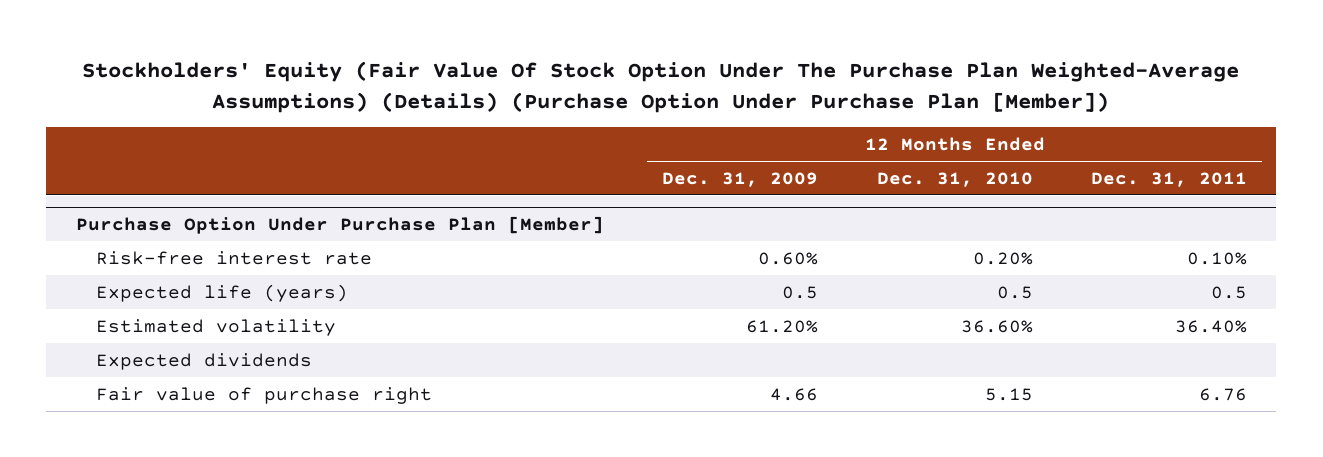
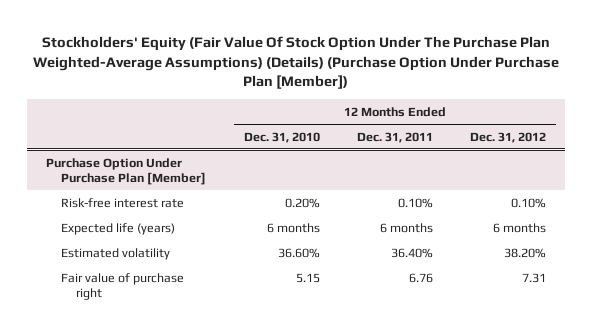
[662,171,819,187] Dec. 31, 2009 -> none
none -> [470,131,547,143] Dec. 31, 2012
[996,285,1033,299] 0.5 -> [266,222,320,233] 6 months
[1211,285,1248,299] 0.5 -> [379,222,433,233] 6 months
[95,352,312,370] Expected dividends -> none

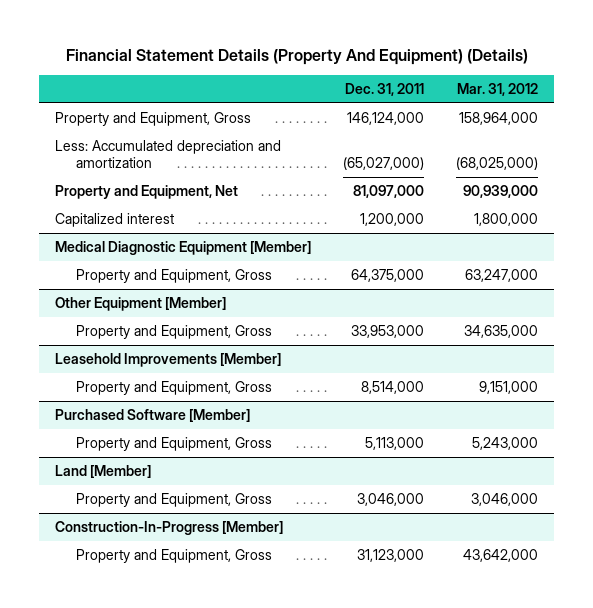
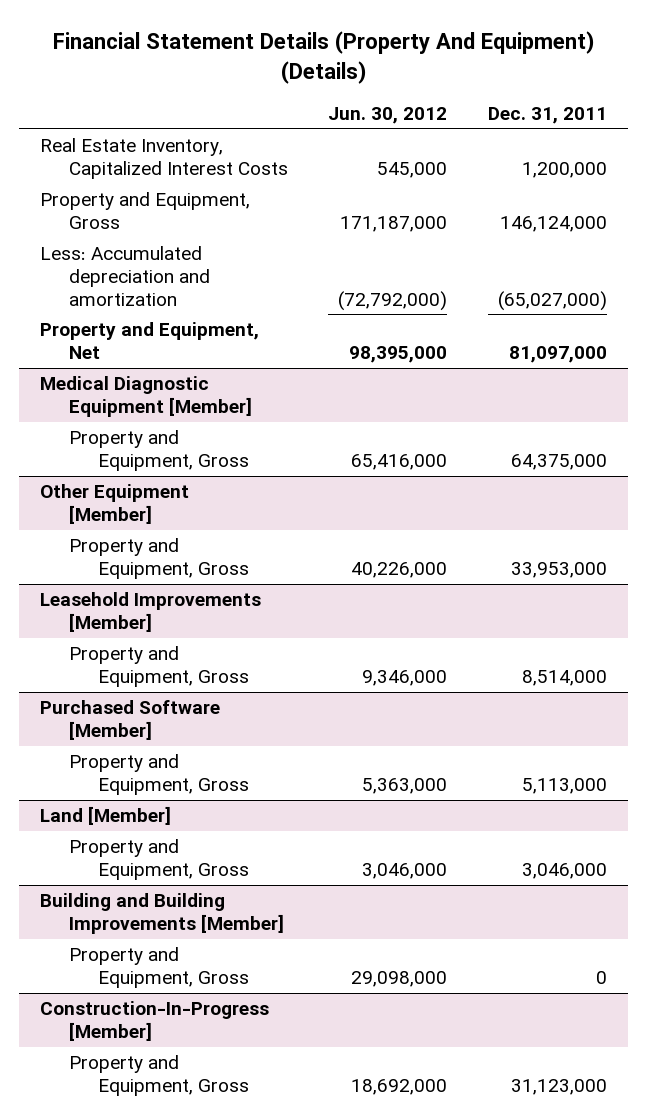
[457,83,539,97] Mar. 31, 2012 -> none
none -> [328,106,448,124] Jun. 30, 2012
none -> [39,138,288,179] Real Estate Inventory, Capitalized Interest Costs
[55,212,175,227] Capitalized interest -> none
none -> [39,893,284,934] Building and Building Improvements [Member]
none -> [68,947,249,988] Property and Equipment, Gross

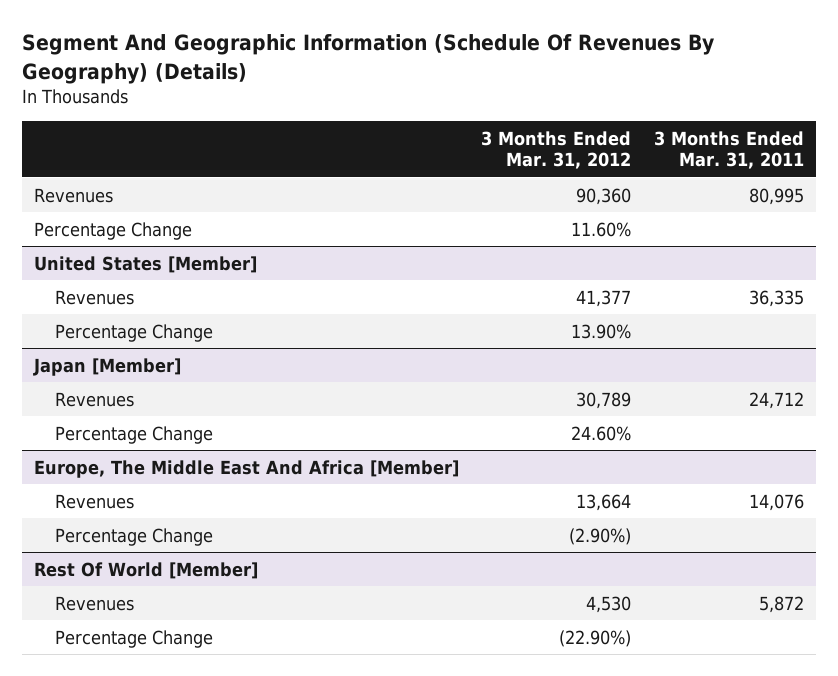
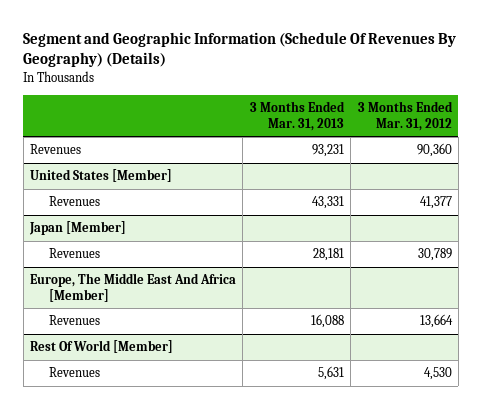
[22,34,715,84] Segment And Geographic Information (Schedule Of Revenues By Geography) (Details) -> [23,31,457,68] Segment and Geographic Information (Schedule Of Revenues By Geography) (Details)
[654,130,805,170] 3 Months Ended Mar. 31, 2011 -> none
none -> [249,101,345,131] 3 Months Ended Mar. 31, 2013
[33,221,192,240] Percentage Change -> none
[55,323,214,342] Percentage Change -> none
[55,425,214,444] Percentage Change -> none
[55,527,214,546] Percentage Change -> none
[55,629,214,648] Percentage Change -> none

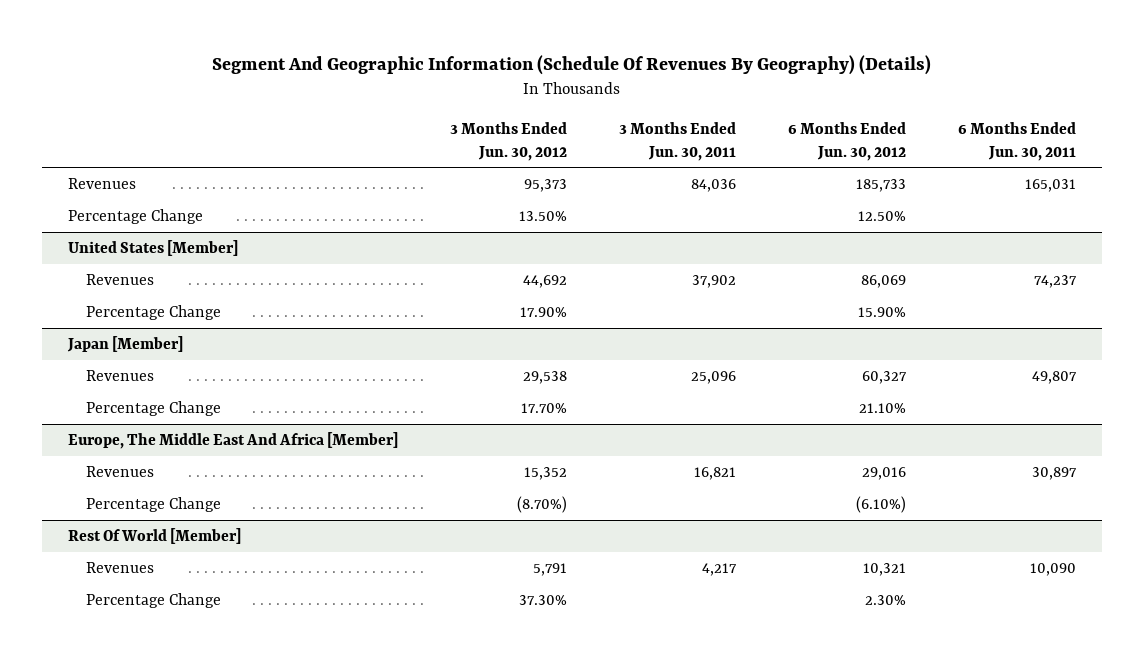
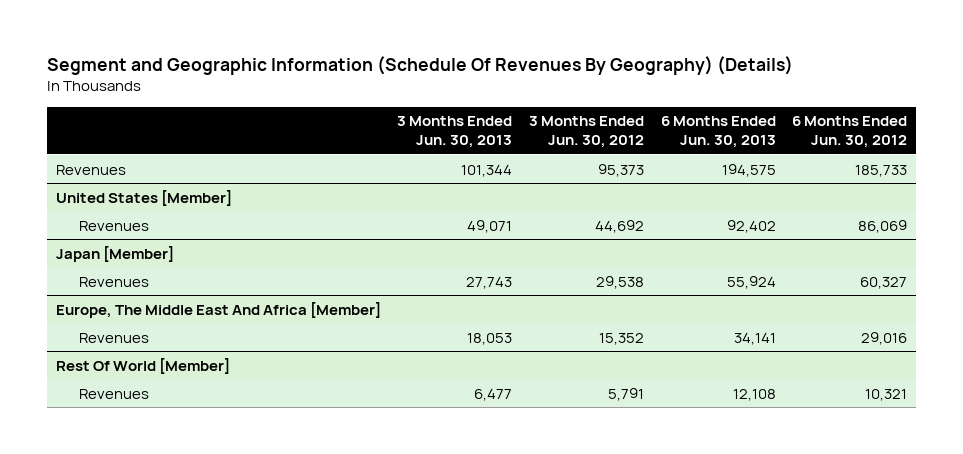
[211,55,931,76] Segment And Geographic Information (Schedule Of Revenues By Geography) (Details) -> [47,55,794,75] Segment and Geographic Information (Schedule Of Revenues By Geography) (Details)
[618,121,736,161] 3 Months Ended Jun. 30, 2011 -> none
[958,121,1077,161] 6 Months Ended Jun. 30, 2011 -> none
none -> [397,116,513,149] 3 Months Ended Jun. 30, 2013
none -> [660,116,776,149] 6 Months Ended Jun. 30, 2013
[67,209,203,225] Percentage Change -> none
[85,305,221,321] Percentage Change -> none
[85,401,221,417] Percentage Change -> none
[85,497,221,513] Percentage Change -> none
[85,593,221,609] Percentage Change -> none

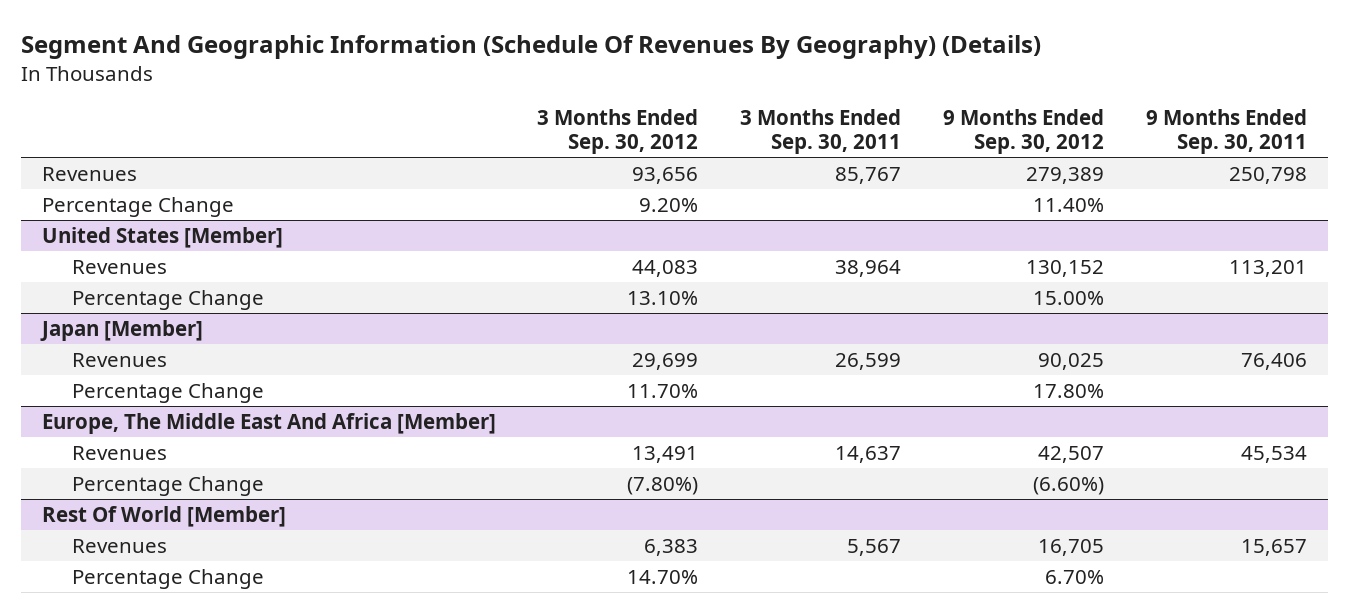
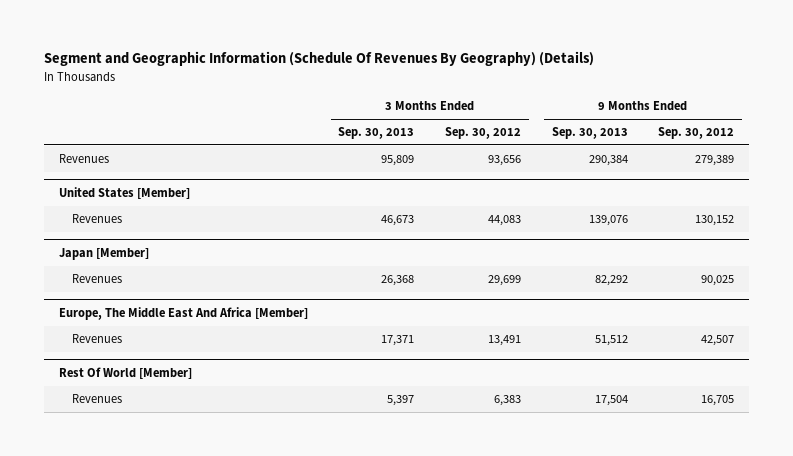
[20,34,1041,59] Segment And Geographic Information (Schedule Of Revenues By Geography) (Details) -> [43,51,594,67] Segment and Geographic Information (Schedule Of Revenues By Geography) (Details)
[740,108,902,155] 3 Months Ended Sep. 30, 2011 -> none
[1146,108,1308,155] 9 Months Ended Sep. 30, 2011 -> none
none -> [338,127,415,140] Sep. 30, 2013
none -> [551,127,628,140] Sep. 30, 2013
[41,197,234,218] Percentage Change -> none
[71,290,264,311] Percentage Change -> none
[71,383,264,404] Percentage Change -> none
[71,476,264,497] Percentage Change -> none
[71,569,264,590] Percentage Change -> none

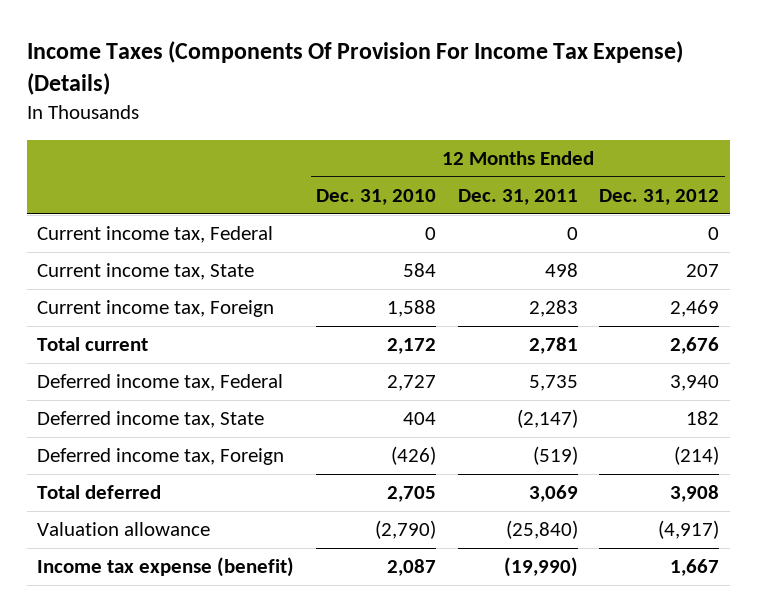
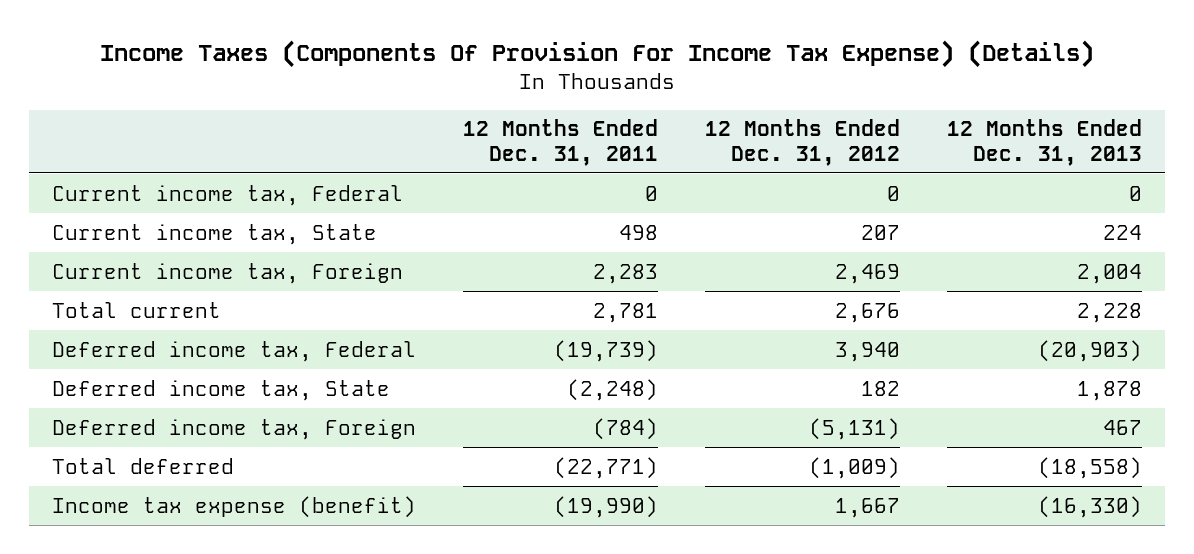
[315,188,436,205] Dec. 31, 2010 -> none
none -> [946,119,1142,166] 12 Months Ended Dec. 31, 2013
[37,522,211,537] Valuation allowance -> none
[528,375,578,392] 5,735 -> [553,339,658,362] (19,739)
[516,409,578,429] (2,147) -> [566,378,658,401] (2,248)
[532,446,578,466] (519) -> [592,417,658,440] (784)
[674,446,720,466] (214) -> [808,417,900,440] (5,131)
[528,485,578,503] 3,069 -> [553,456,658,479] (22,771)
[670,485,720,503] 3,908 -> [808,456,900,479] (1,009)

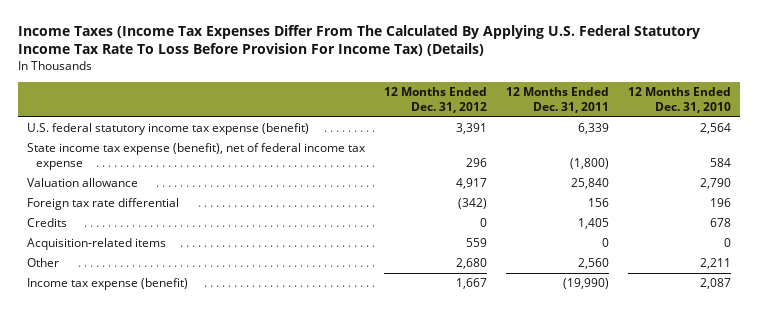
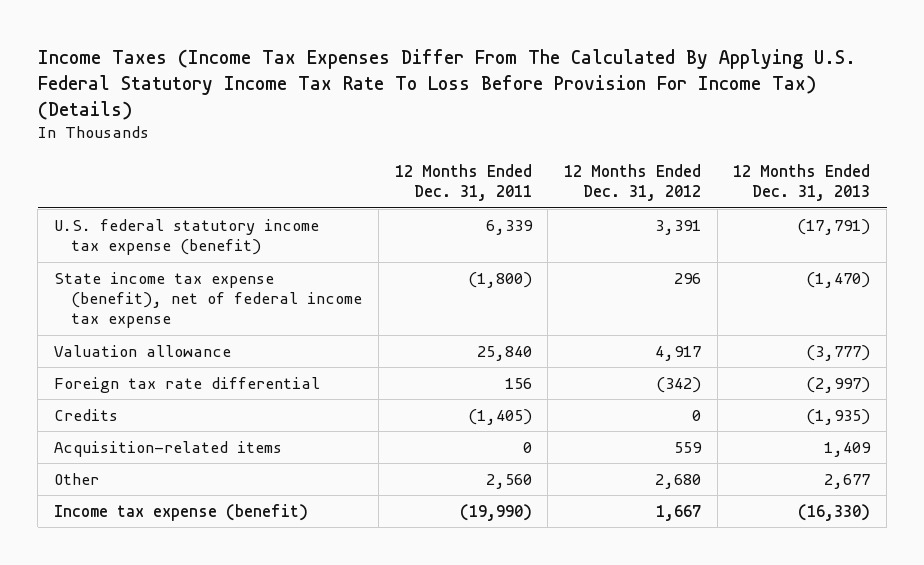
[627,86,731,113] 12 Months Ended Dec. 31, 2010 -> none
none -> [733,163,871,202] 12 Months Ended Dec. 31, 2013
[577,218,609,230] 1,405 -> [467,408,532,425] (1,405)

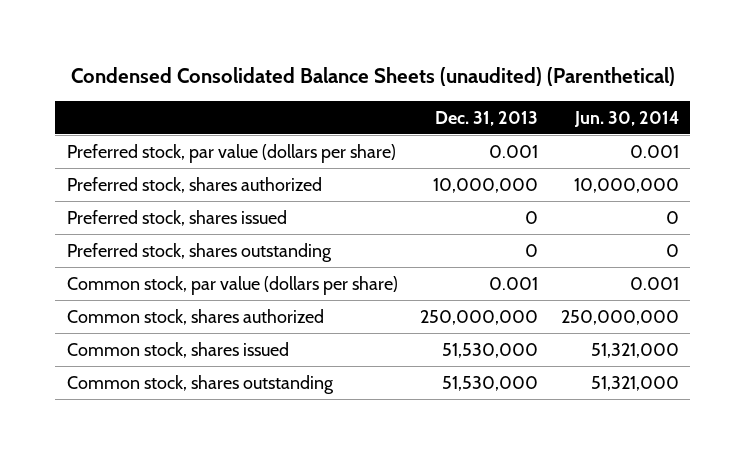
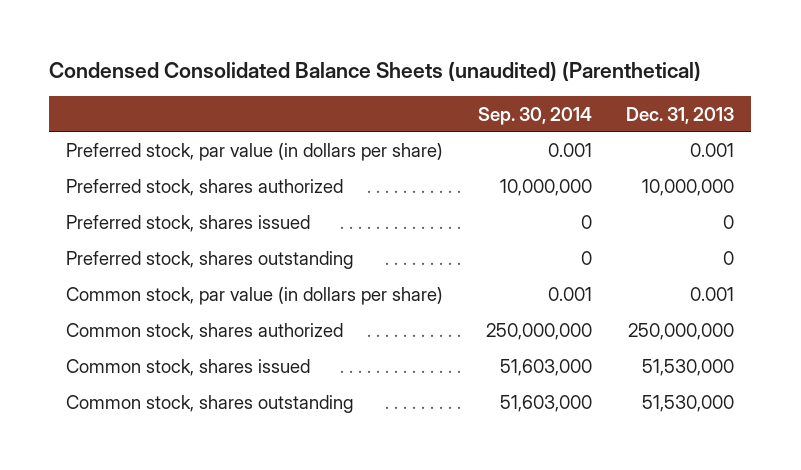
[574,110,680,127] Jun. 30, 2014 -> none
none -> [477,106,592,125] Sep. 30, 2014
[66,143,396,163] Preferred stock, par value (dollars per share) -> [66,143,444,162] Preferred stock, par value (in dollars per share)
[66,275,398,295] Common stock, par value (dollars per share) -> [66,287,444,306] Common stock, par value (in dollars per share)

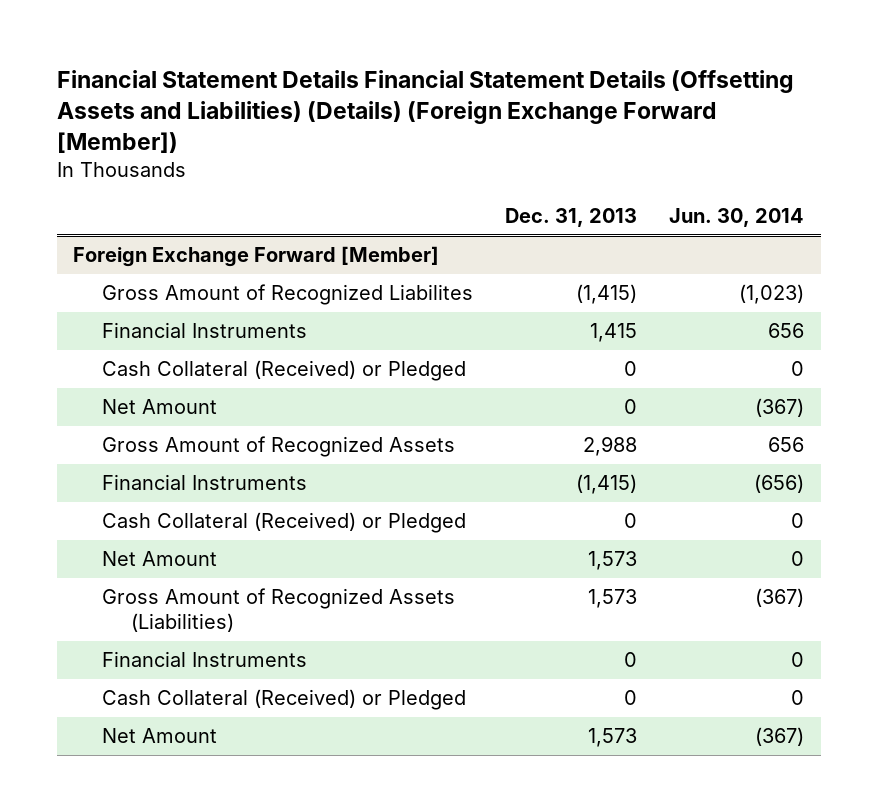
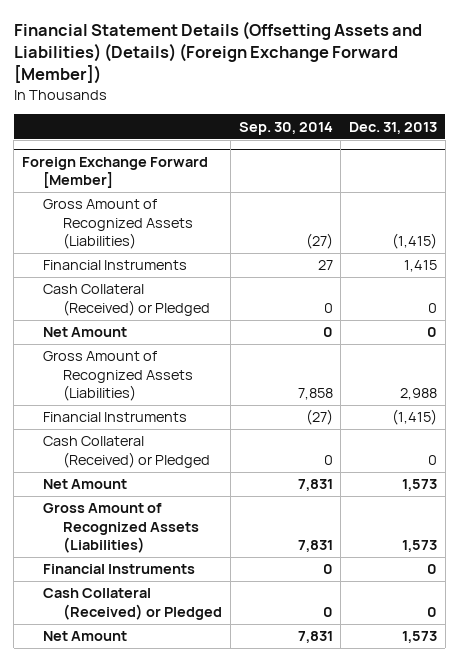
[57,70,795,154] Financial Statement Details Financial Statement Details (Offsetting Assets and Liabilities) (Details) (Foreign Exchange Forward [Member]) -> [13,20,422,85] Financial Statement Details (Offsetting Assets and Liabilities) (Details) (Foreign Exchange Forward [Member])
[669,208,805,228] Jun. 30, 2014 -> none
none -> [238,121,333,135] Sep. 30, 2014
[101,284,473,306] Gross Amount of Recognized Liabilites -> [42,199,194,249] Gross Amount of Recognized Assets (Liabilities)
[101,436,455,458] Gross Amount of Recognized Assets -> [42,351,194,401] Gross Amount of Recognized Assets (Liabilities)

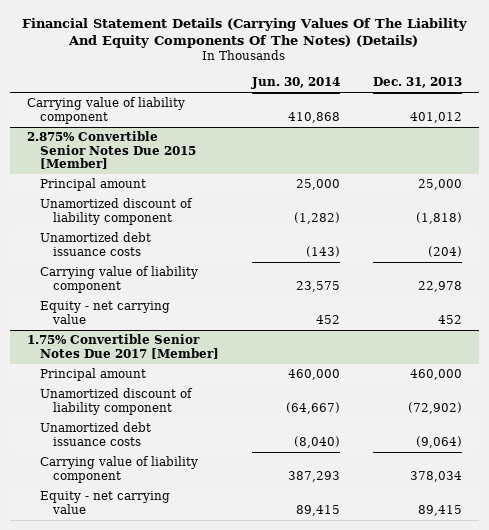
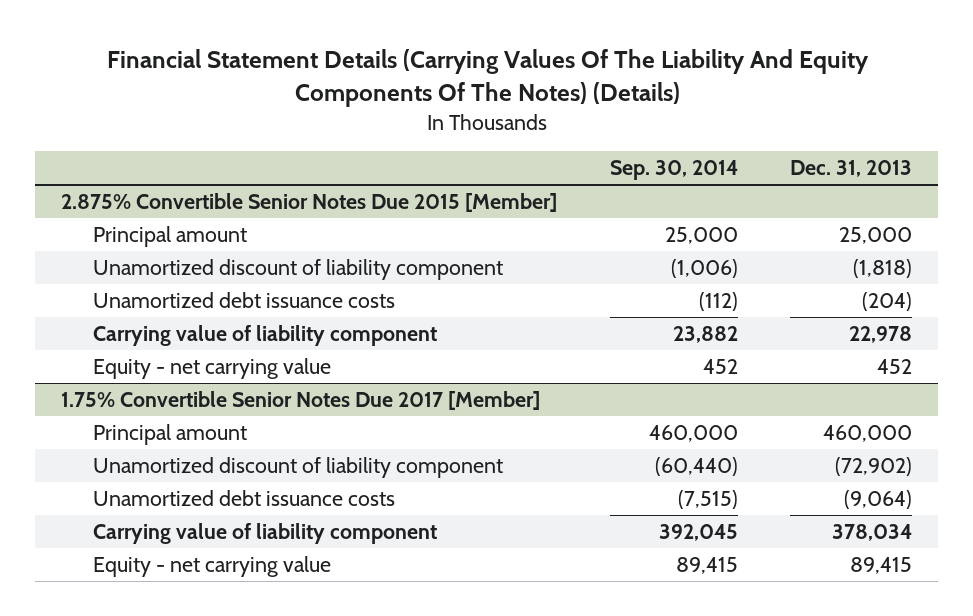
[250,77,340,90] Jun. 30, 2014 -> none
none -> [609,160,738,181] Sep. 30, 2014
[26,97,185,124] Carrying value of liability component -> none

